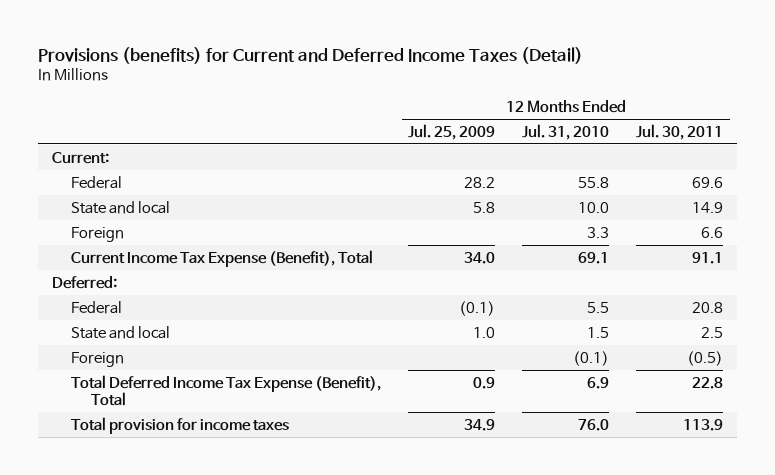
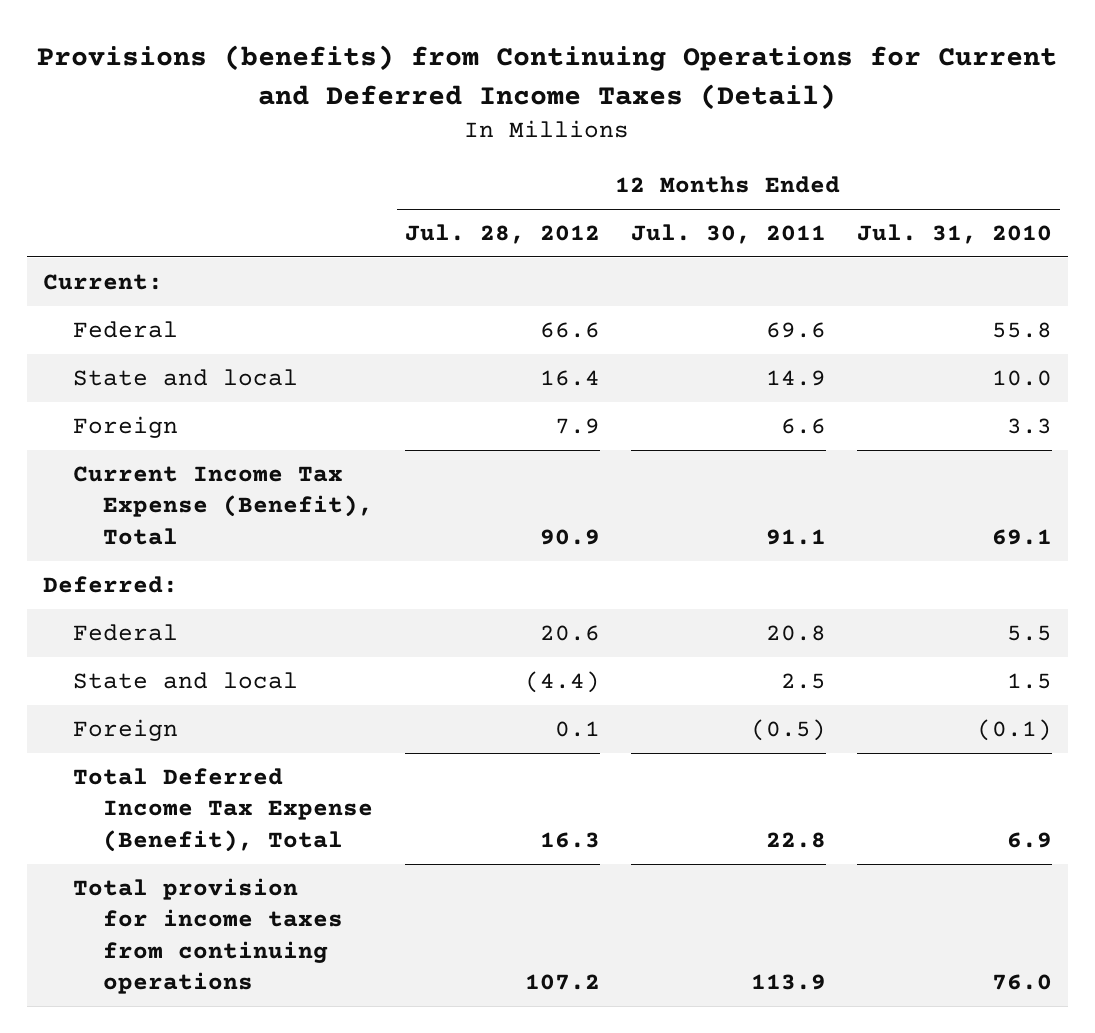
[38,46,584,64] Provisions (benefits) for Current and Deferred Income Taxes (Detail) -> [37,45,1058,110] Provisions (benefits) from Continuing Operations for Current and Deferred Income Taxes (Detail)
[408,123,496,140] Jul. 25, 2009 -> none
none -> [404,224,600,245] Jul. 28, 2012
[71,416,290,434] Total provision for income taxes -> [73,878,344,995] Total provision for income taxes from continuing operations

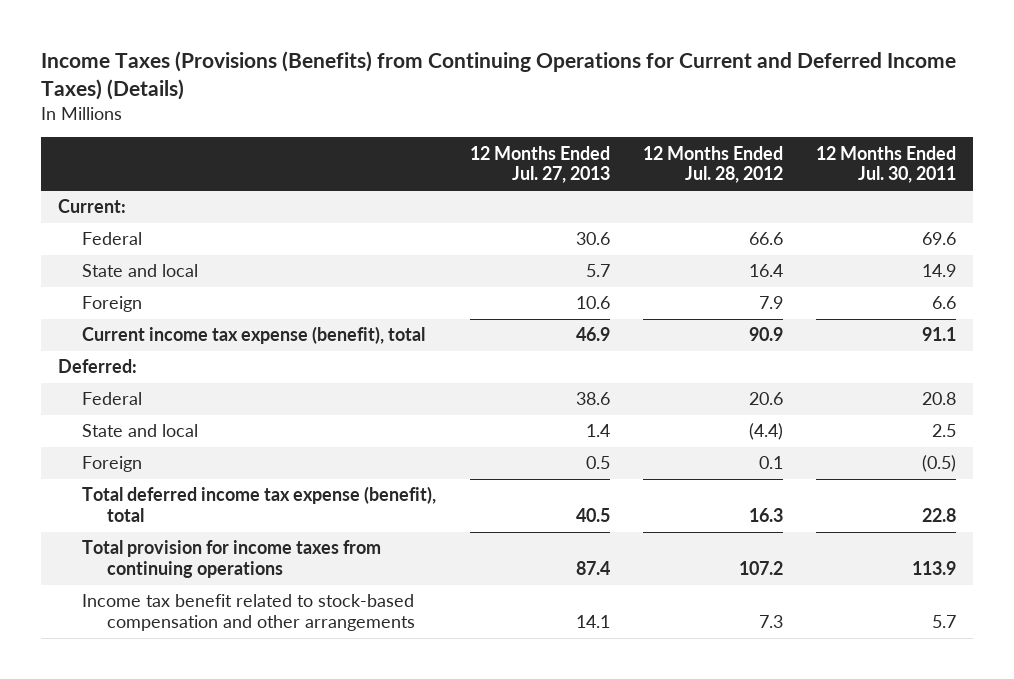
[37,45,1058,110] Provisions (benefits) from Continuing Operations for Current and Deferred Income Taxes (Detail) -> [40,51,956,100] Income Taxes (Provisions (Benefits) from Continuing Operations for Current and Deferred Income Taxes) (Details)
[857,224,1053,245] Jul. 31, 2010 -> none
none -> [469,145,610,184] 12 Months Ended Jul. 27, 2013
[73,466,374,545] Current Income Tax Expense (Benefit), Total -> [82,326,426,345] Current income tax expense (benefit), total
[73,768,374,852] Total Deferred Income Tax Expense (Benefit), Total -> [82,486,437,523] Total deferred income tax expense (benefit), total
none -> [82,594,416,632] Income tax benefit related to stock-based compensation and other arrangements

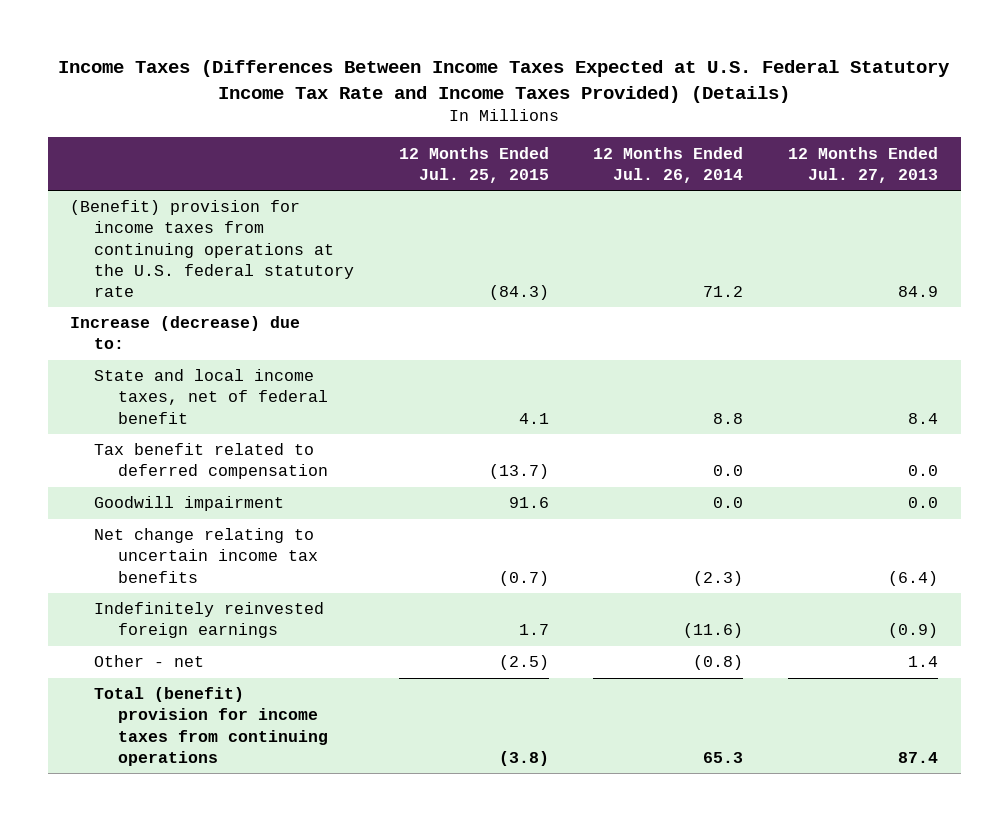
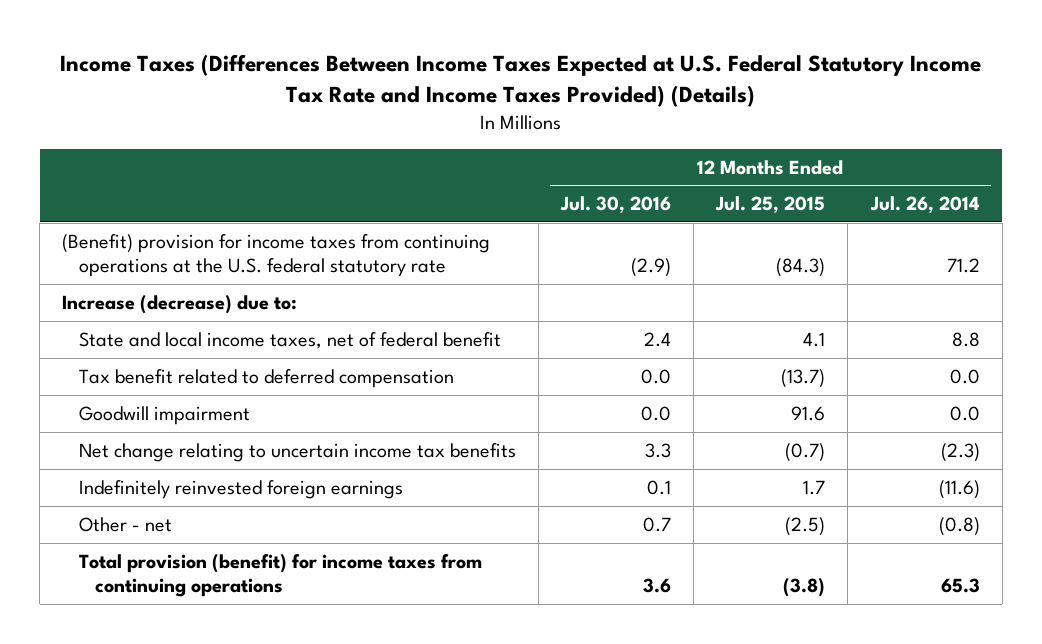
[788,146,939,183] 12 Months Ended Jul. 27, 2013 -> none
none -> [560,196,672,214] Jul. 30, 2016
[93,687,328,766] Total (benefit) provision for income taxes from continuing operations -> [78,553,482,597] Total provision (benefit) for income taxes from continuing operations

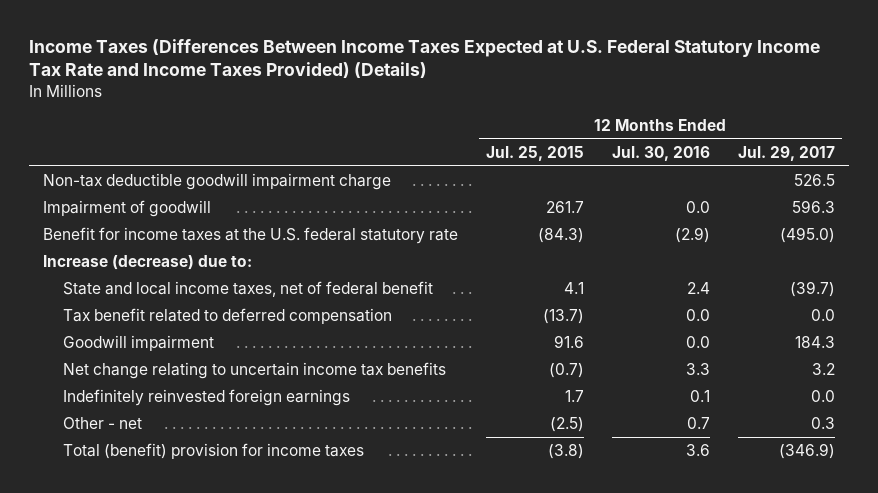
[869,196,980,214] Jul. 26, 2014 -> none
none -> [737,145,835,161] Jul. 29, 2017
none -> [43,172,392,190] Non-tax deductible goodwill impairment charge
none -> [43,199,212,217] Impairment of goodwill
[62,233,491,277] (Benefit) provision for income taxes from continuing operations at the U.S. federal statutory rate -> [43,226,459,244] Benefit for income taxes at the U.S. federal statutory rate
[78,553,482,597] Total provision (benefit) for income taxes from continuing operations -> [63,442,365,459] Total (benefit) provision for income taxes

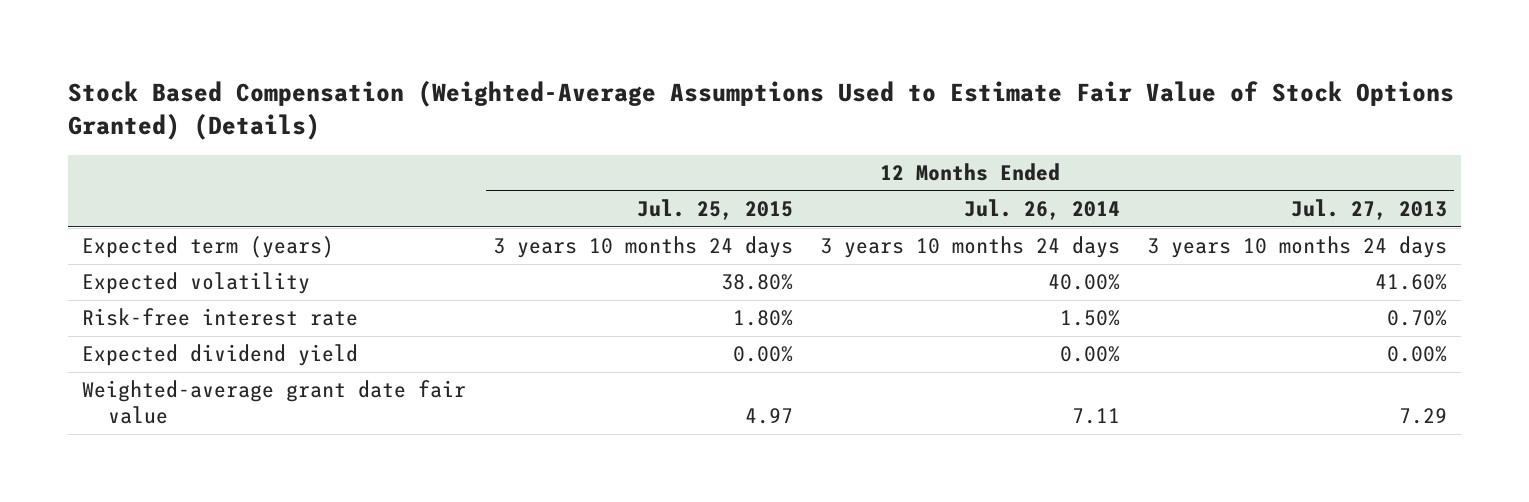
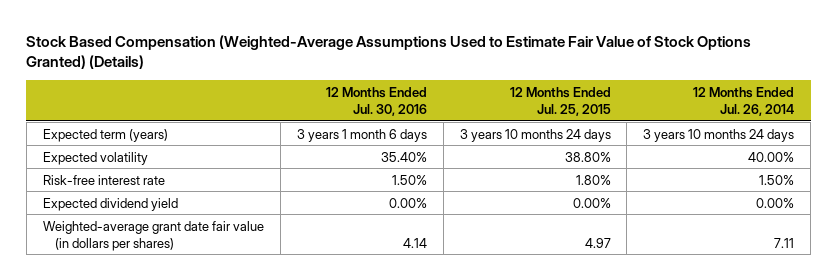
[1291,199,1448,221] Jul. 27, 2013 -> none
none -> [325,86,427,116] 12 Months Ended Jul. 30, 2016
[81,380,466,425] Weighted-average grant date fair value -> [42,220,264,251] Weighted-average grant date fair value (in dollars per shares)

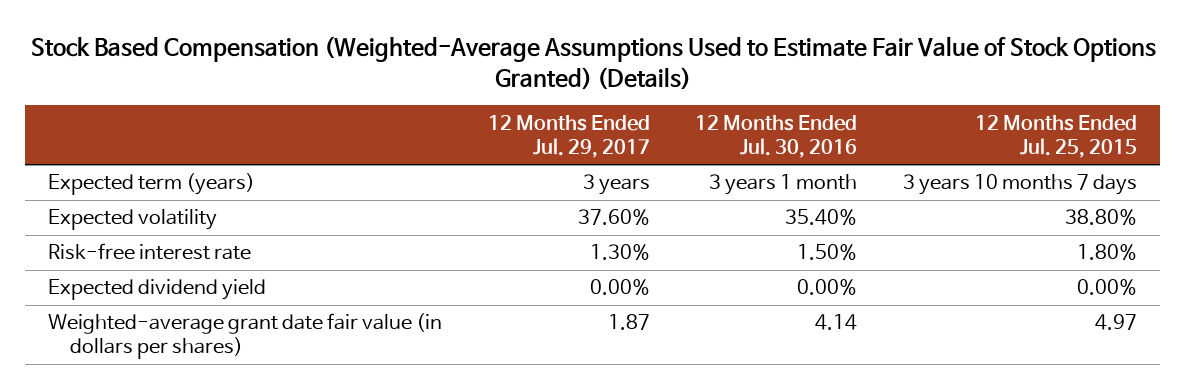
[693,86,795,116] 12 Months Ended Jul. 26, 2014 -> none
none -> [487,114,650,158] 12 Months Ended Jul. 29, 2017
[296,128,427,142] 3 years 1 month 6 days -> [709,174,858,196] 3 years 1 month
[459,128,611,142] 3 years 10 months 24 days -> [903,174,1138,196] 3 years 10 months 7 days

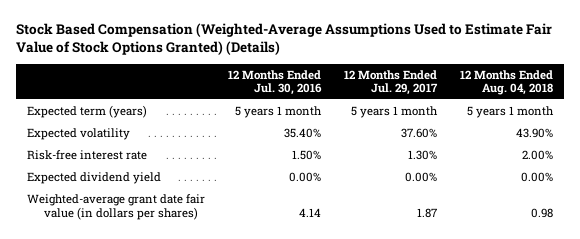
[975,114,1138,158] 12 Months Ended Jul. 25, 2015 -> none
none -> [459,69,553,96] 12 Months Ended Aug. 04, 2018
[582,174,650,196] 3 years -> [350,106,438,119] 5 years 1 month
[709,174,858,196] 3 years 1 month -> [234,106,322,119] 5 years 1 month

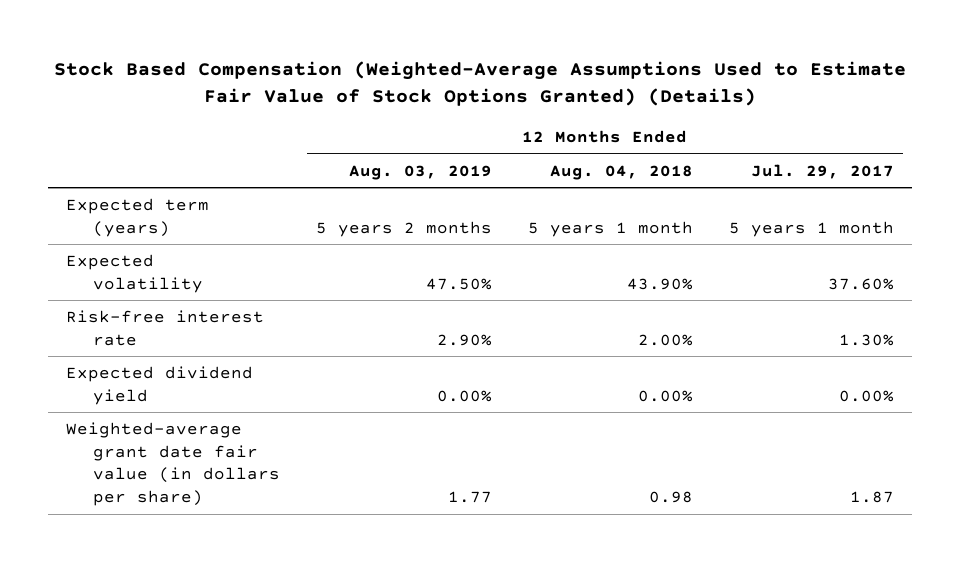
[227,69,322,96] 12 Months Ended Jul. 30, 2016 -> none
none -> [348,164,492,180] Aug. 03, 2019
[27,194,206,220] Weighted-average grant date fair value (in dollars per shares) -> [65,422,280,507] Weighted-average grant date fair value (in dollars per share)

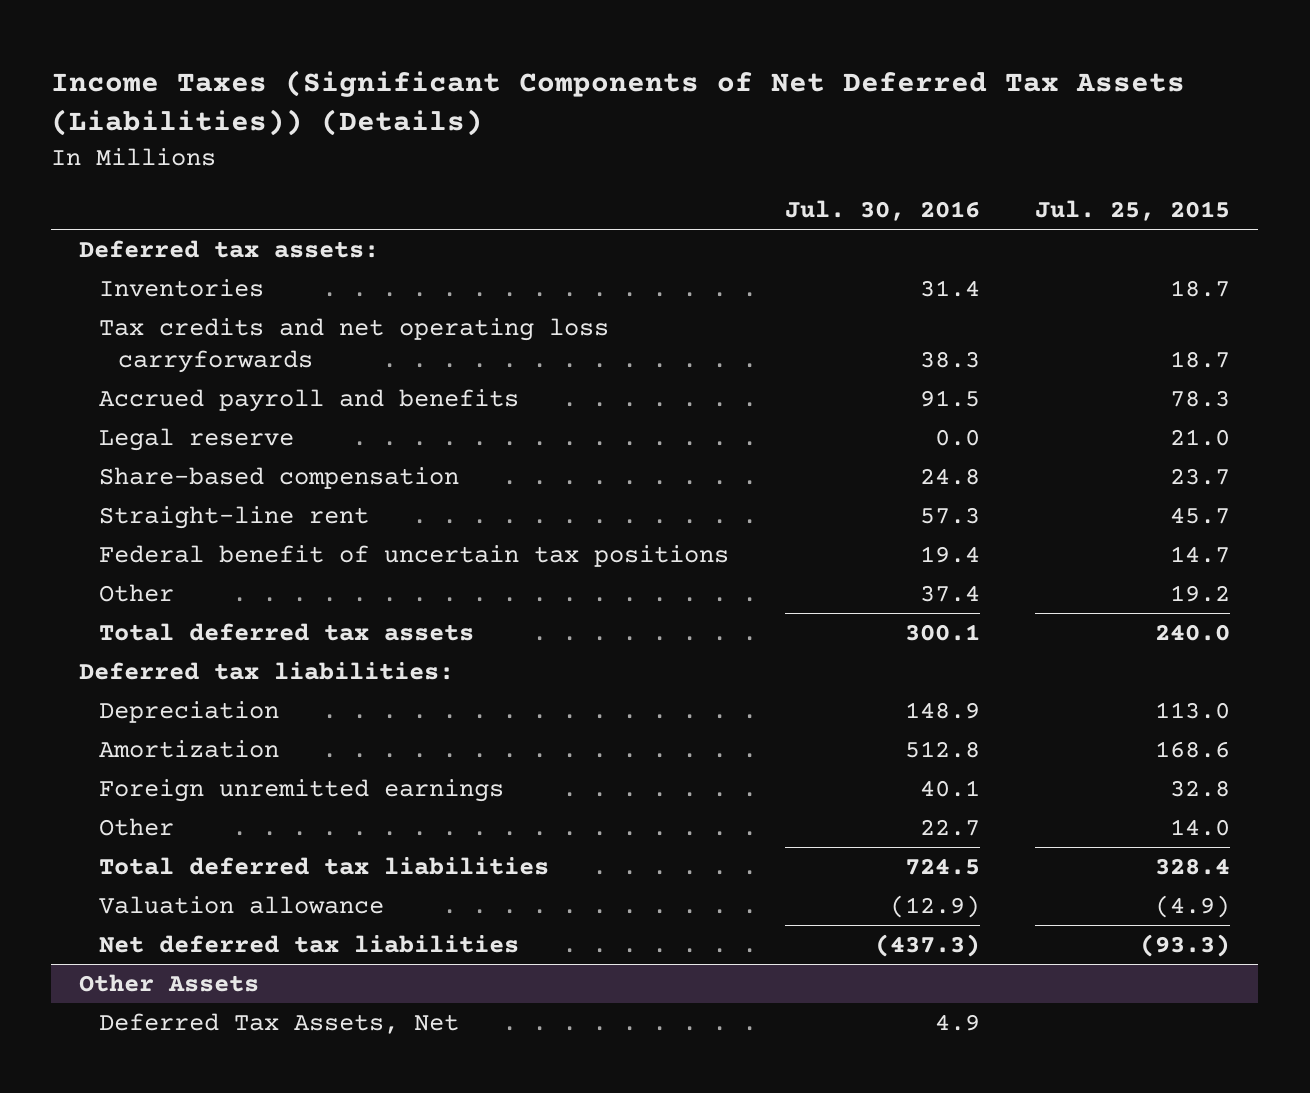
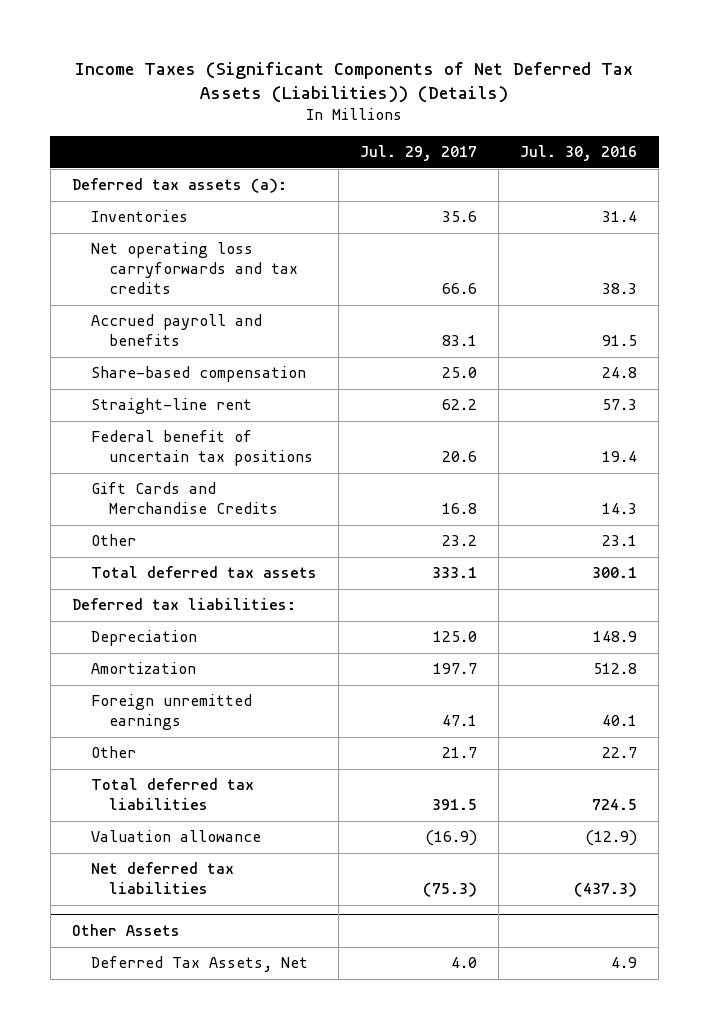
[1035,200,1231,222] Jul. 25, 2015 -> none
none -> [359,145,477,162] Jul. 29, 2017
[79,239,380,258] Deferred tax assets: -> [71,178,287,194] Deferred tax assets (a):
[98,317,609,374] Tax credits and net operating loss carryforwards -> [90,242,299,295] Net operating loss carryforwards and tax credits
[98,427,294,451] Legal reserve -> none
none -> [90,482,279,515] Gift Cards and Merchandise Credits
[919,584,980,602] 37.4 -> [602,535,638,547] 23.1

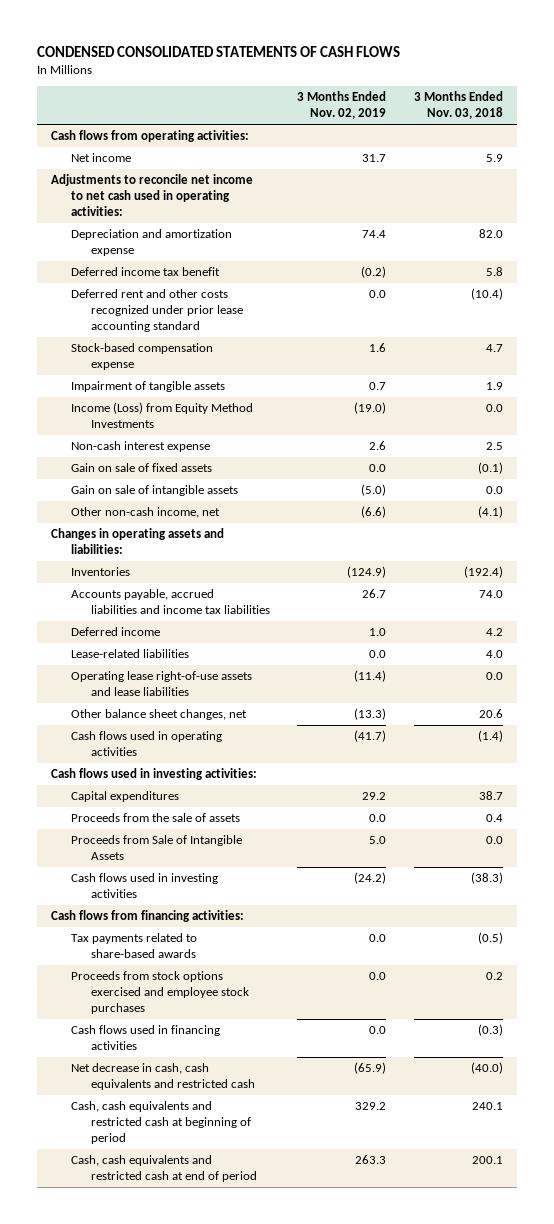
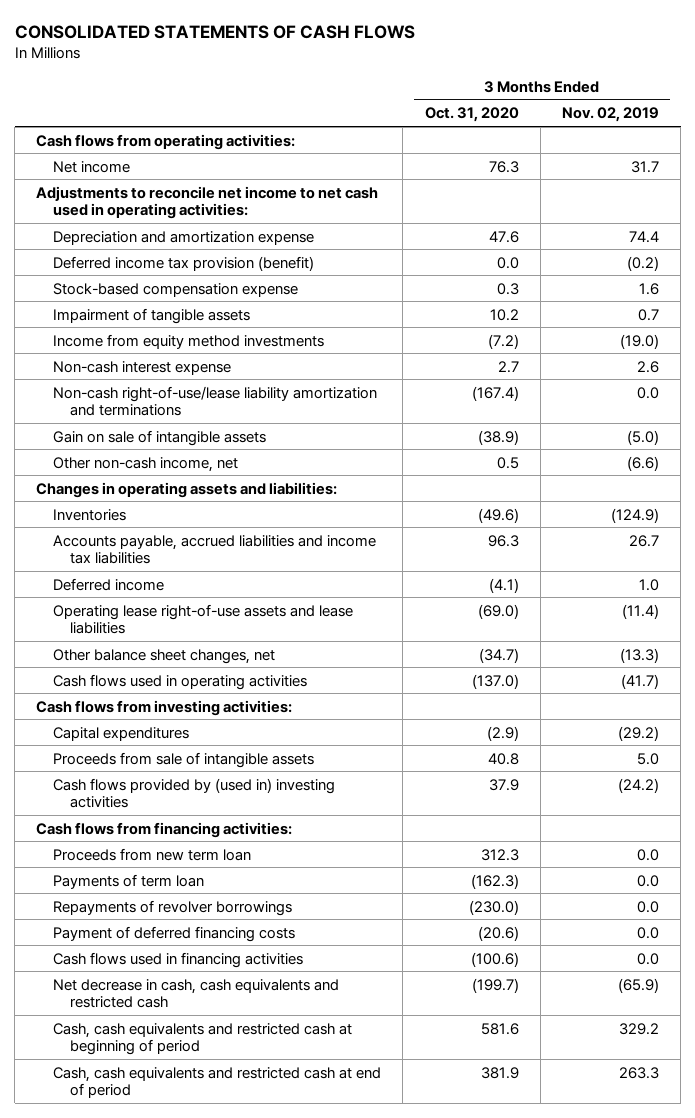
[37,45,401,57] CONDENSED CONSOLIDATED STATEMENTS OF CASH FLOWS -> [14,24,415,39] CONSOLIDATED STATEMENTS OF CASH FLOWS
[414,91,504,120] 3 Months Ended Nov. 03, 2018 -> none
none -> [424,107,519,123] Oct. 31, 2020
[70,289,243,333] Deferred rent and other costs recognized under prior lease accounting standard -> none
[70,267,220,277] Deferred income tax benefit -> [53,255,315,271] Deferred income tax provision (benefit)
[70,402,253,429] Income (Loss) from Equity Method Investments -> [53,333,325,349] Income from equity method investments
[70,463,212,473] Gain on sale of fixed assets -> none
none -> [53,385,378,417] Non-cash right-of-use/lease liability amortization and terminations
[70,649,189,659] Lease-related liabilities -> none
[70,813,240,823] Proceeds from the sale of assets -> none
[51,768,258,781] Cash flows used in investing activities: -> [36,699,293,716] Cash flows from investing activities:
[362,792,387,801] 29.2 -> [617,725,659,741] (29.2)
[70,835,242,861] Proceeds from Sale of Intangible Assets -> [53,751,315,768] Proceeds from sale of intangible assets
[70,873,218,899] Cash flows used in investing activities -> [53,777,336,809] Cash flows provided by (used in) investing activities
[70,933,197,959] Tax payments related to share-based awards -> none
[70,971,249,1015] Proceeds from stock options exercised and employee stock purchases -> none
none -> [53,847,252,861] Proceeds from new term loan
none -> [53,873,205,889] Payments of term loan
none -> [53,899,293,916] Repayments of revolver borrowings
none -> [53,925,296,942] Payment of deferred financing costs

